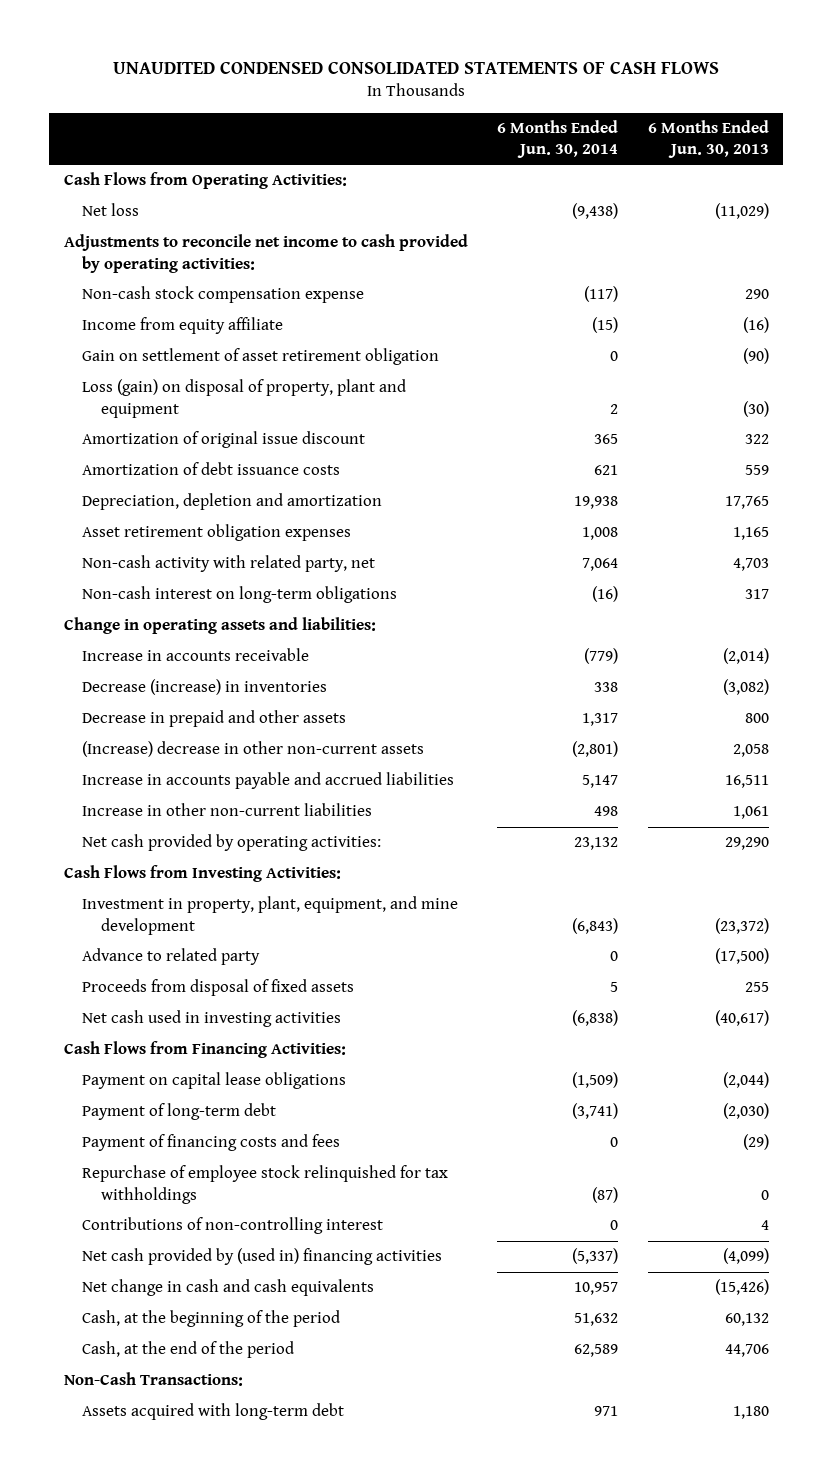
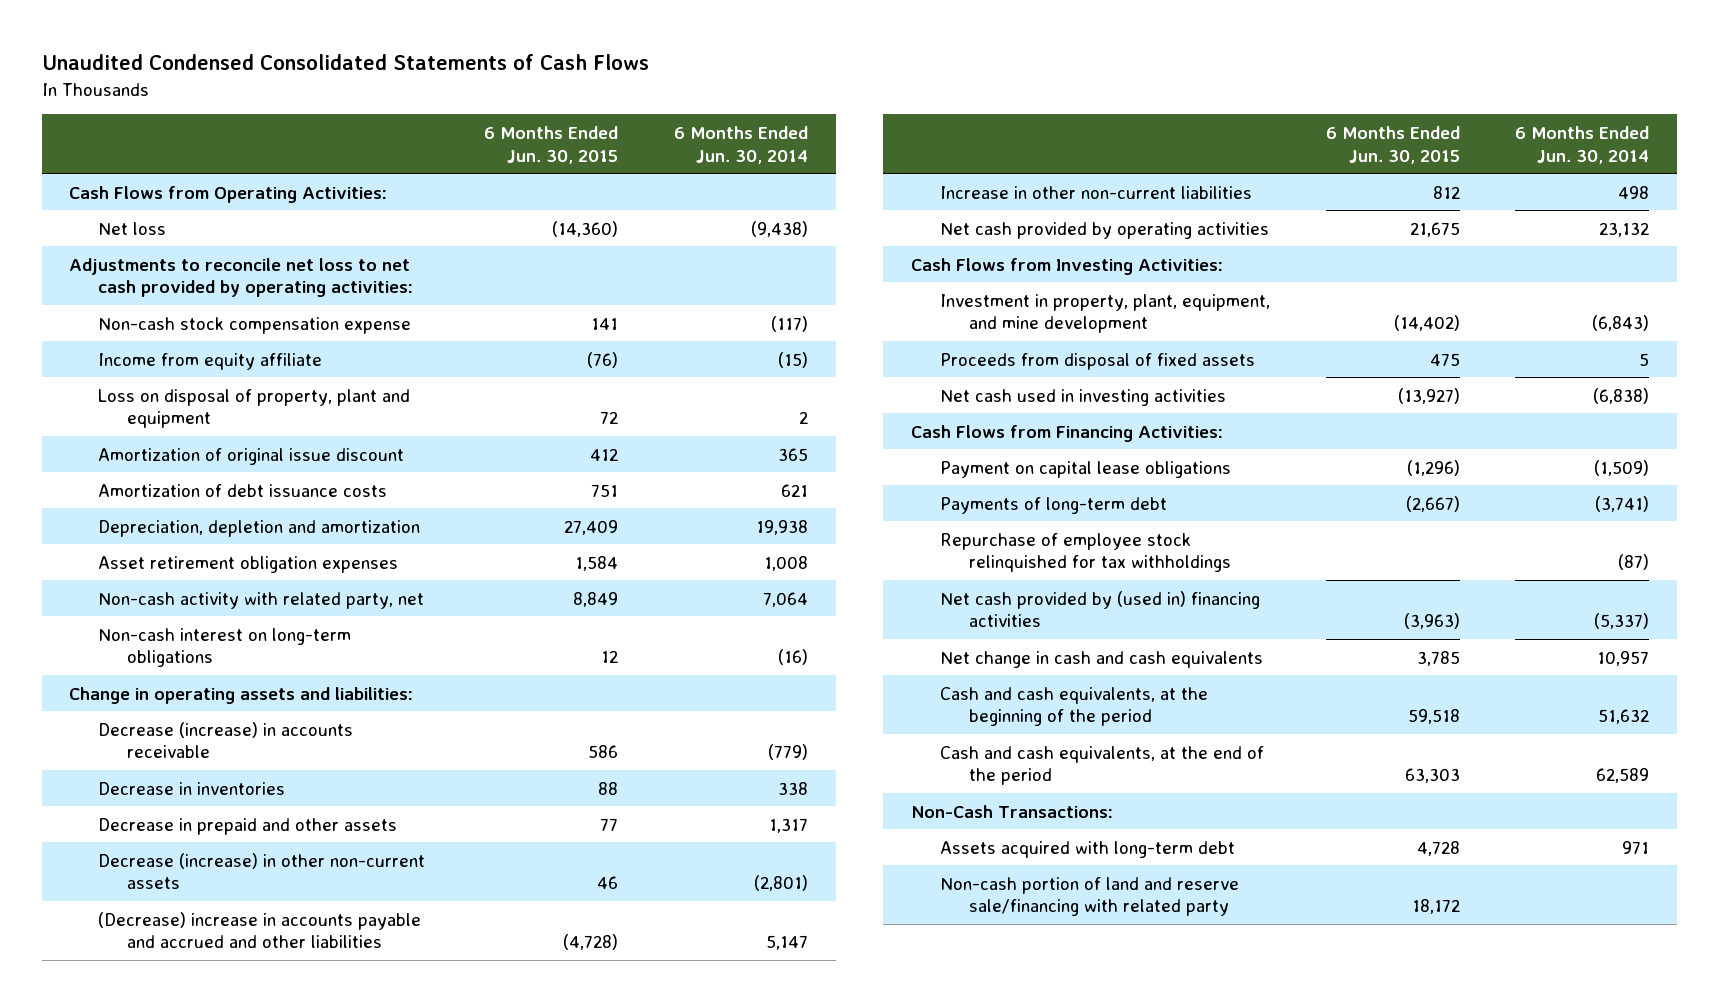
[113,61,720,75] UNAUDITED CONDENSED CONSOLIDATED STATEMENTS OF CASH FLOWS -> [41,54,649,71] Unaudited Condensed Consolidated Statements of Cash Flows
[647,119,769,159] 6 Months Ended Jun. 30, 2013 -> none
none -> [484,125,619,164] 6 Months Ended Jun. 30, 2015
[63,234,468,273] Adjustments to reconcile net income to cash provided by operating activities: -> [69,257,414,298] Adjustments to reconcile net loss to net cash provided by operating activities:
[82,348,440,366] Gain on settlement of asset retirement obligation -> none
[82,379,407,418] Loss (gain) on disposal of property, plant and equipment -> [98,388,411,429] Loss on disposal of property, plant and equipment
[82,648,310,662] Increase in accounts receivable -> [98,721,354,759] Decrease (increase) in accounts receivable
[82,679,328,696] Decrease (increase) in inventories -> [98,781,286,795] Decrease in inventories
[82,741,425,758] (Increase) decrease in other non-current assets -> [98,852,426,890] Decrease (increase) in other non-current assets
[82,772,455,790] Increase in accounts payable and accrued liabilities -> [98,911,422,949] (Decrease) increase in accounts payable and accrued and other liabilities
[82,834,382,852] Net cash provided by operating activities: -> [939,221,1269,239] Net cash provided by operating activities
[82,948,261,966] Advance to related party -> none
[82,1134,341,1152] Payment of financing costs and fees -> none
[82,1103,277,1121] Payment of long-term debt -> [939,496,1167,514] Payments of long-term debt
[82,1217,384,1235] Contributions of non-controlling interest -> none
[82,1310,341,1328] Cash, at the beginning of the period -> [939,686,1208,727] Cash and cash equivalents, at the beginning of the period
[82,1341,295,1359] Cash, at the end of the period -> [939,745,1264,786] Cash and cash equivalents, at the end of the period
none -> [939,876,1239,917] Non-cash portion of land and reserve sale/financing with related party

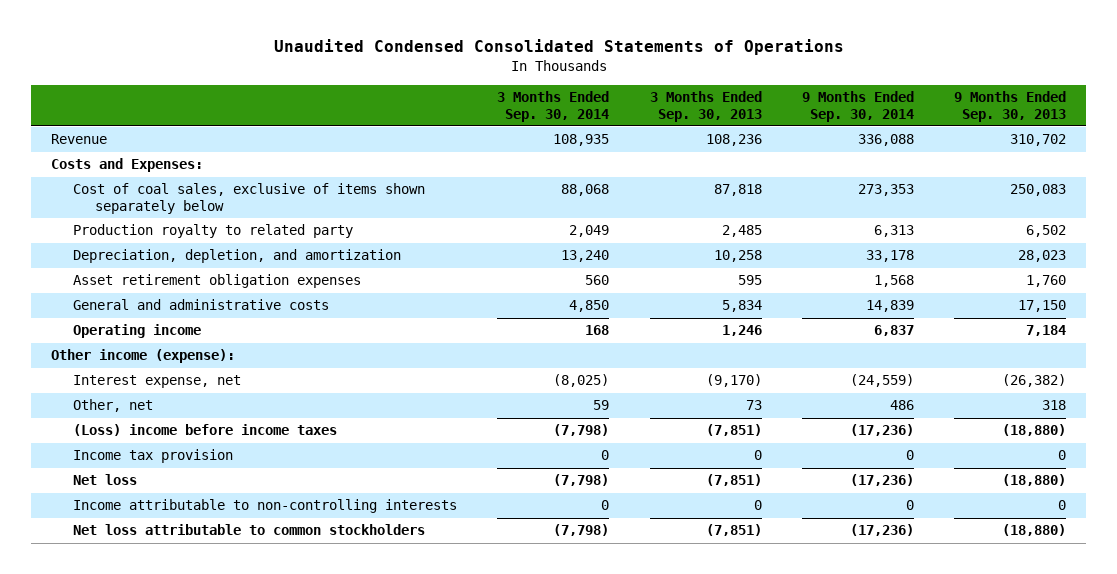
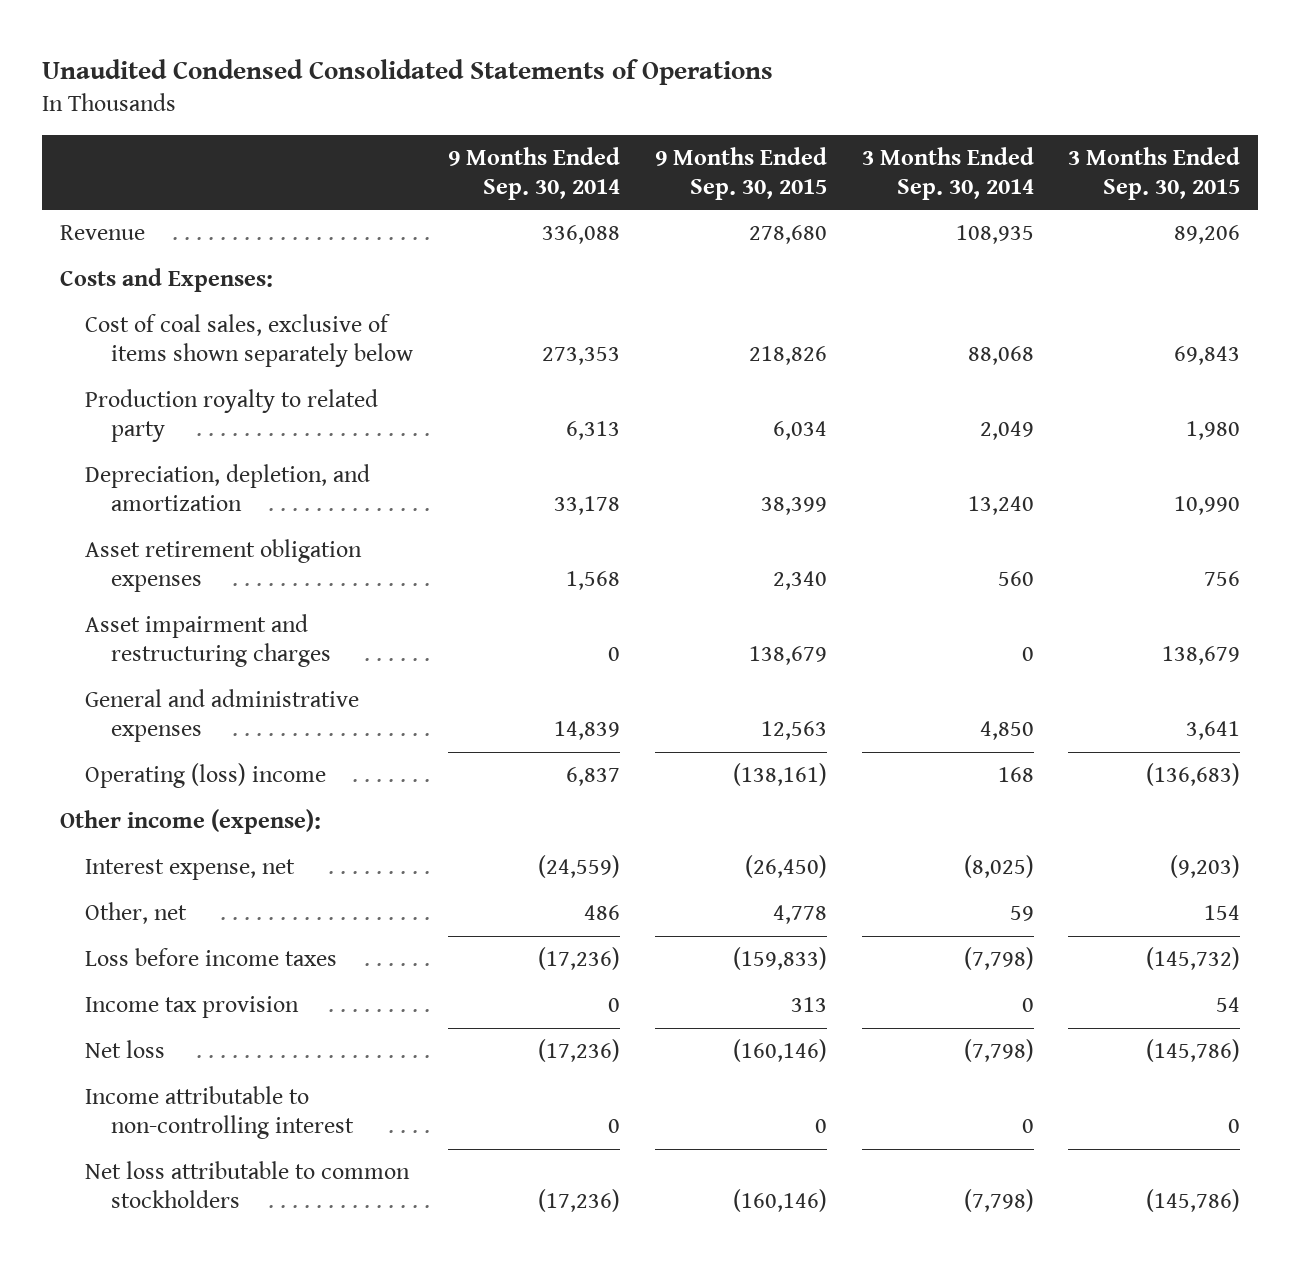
[649,91,762,122] 3 Months Ended Sep. 30, 2013 -> none
[954,91,1067,122] 9 Months Ended Sep. 30, 2013 -> none
none -> [654,146,827,200] 9 Months Ended Sep. 30, 2015
none -> [1068,146,1241,200] 3 Months Ended Sep. 30, 2015
none -> [85,614,332,668] Asset impairment and restructuring charges
[73,299,330,311] General and administrative costs -> [85,689,360,743] General and administrative expenses
[73,324,202,339] Operating income -> [85,763,327,789] Operating (loss) income
[73,424,338,437] (Loss) income before income taxes -> [85,948,338,967] Loss before income taxes
[73,499,458,514] Income attributable to non-controlling interests -> [85,1086,355,1140] Income attributable to non-controlling interest

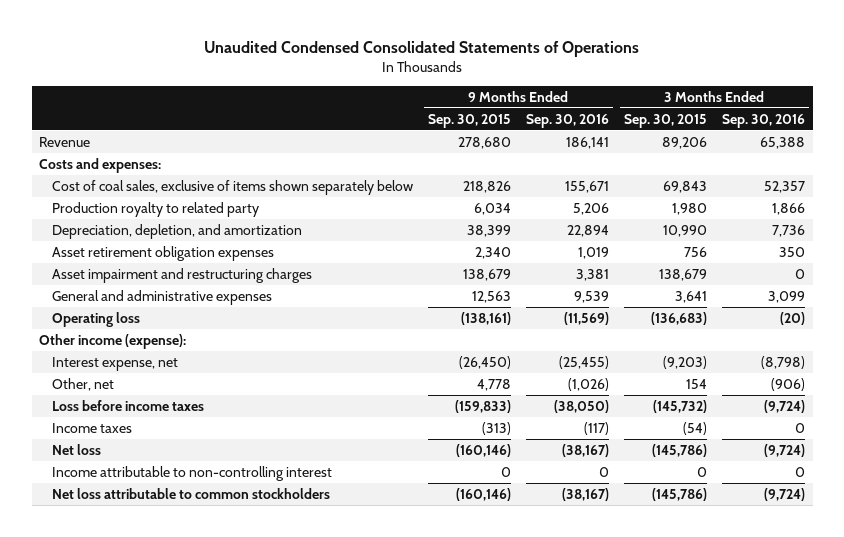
[447,146,620,200] 9 Months Ended Sep. 30, 2014 -> none
[861,146,1034,200] 3 Months Ended Sep. 30, 2014 -> none
none -> [525,113,609,128] Sep. 30, 2016
none -> [722,113,806,128] Sep. 30, 2016
[59,268,273,293] Costs and Expenses: -> [39,157,162,173] Costs and expenses:
[85,763,327,789] Operating (loss) income -> [51,311,140,327] Operating loss
[85,996,300,1019] Income tax provision -> [51,422,132,433] Income taxes
[790,997,827,1013] 313 -> [481,421,511,435] (313)
[1216,997,1241,1013] 54 -> [682,421,707,435] (54)

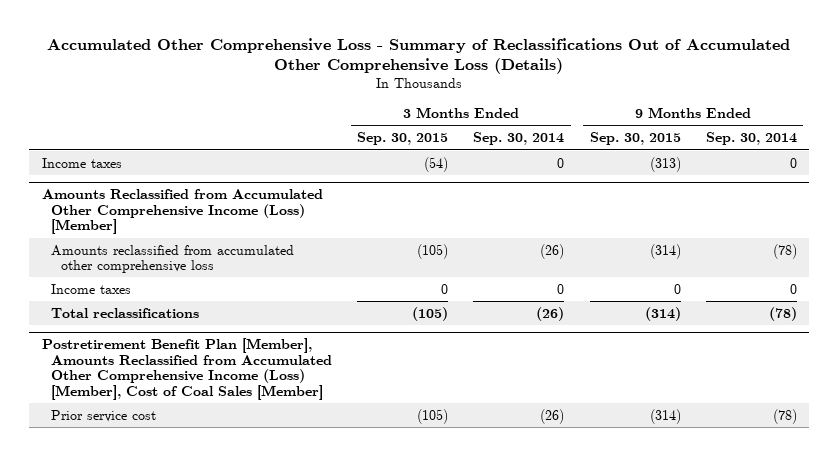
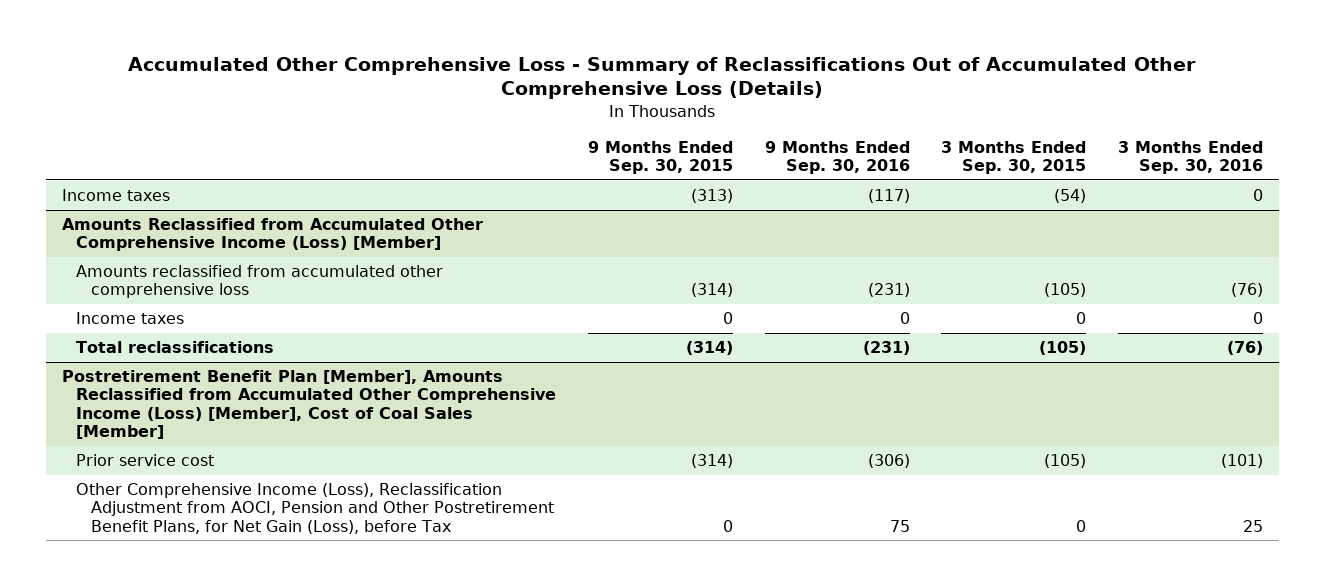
[473,132,565,146] Sep. 30, 2014 -> none
[705,132,797,146] Sep. 30, 2014 -> none
none -> [764,140,910,175] 9 Months Ended Sep. 30, 2016
none -> [1117,140,1263,175] 3 Months Ended Sep. 30, 2016
none -> [76,483,555,534] Other Comprehensive Income (Loss), Reclassification Adjustment from AOCI, Pension and Other Postretirement Benefit Plans, for Net Gain (Loss), before Tax

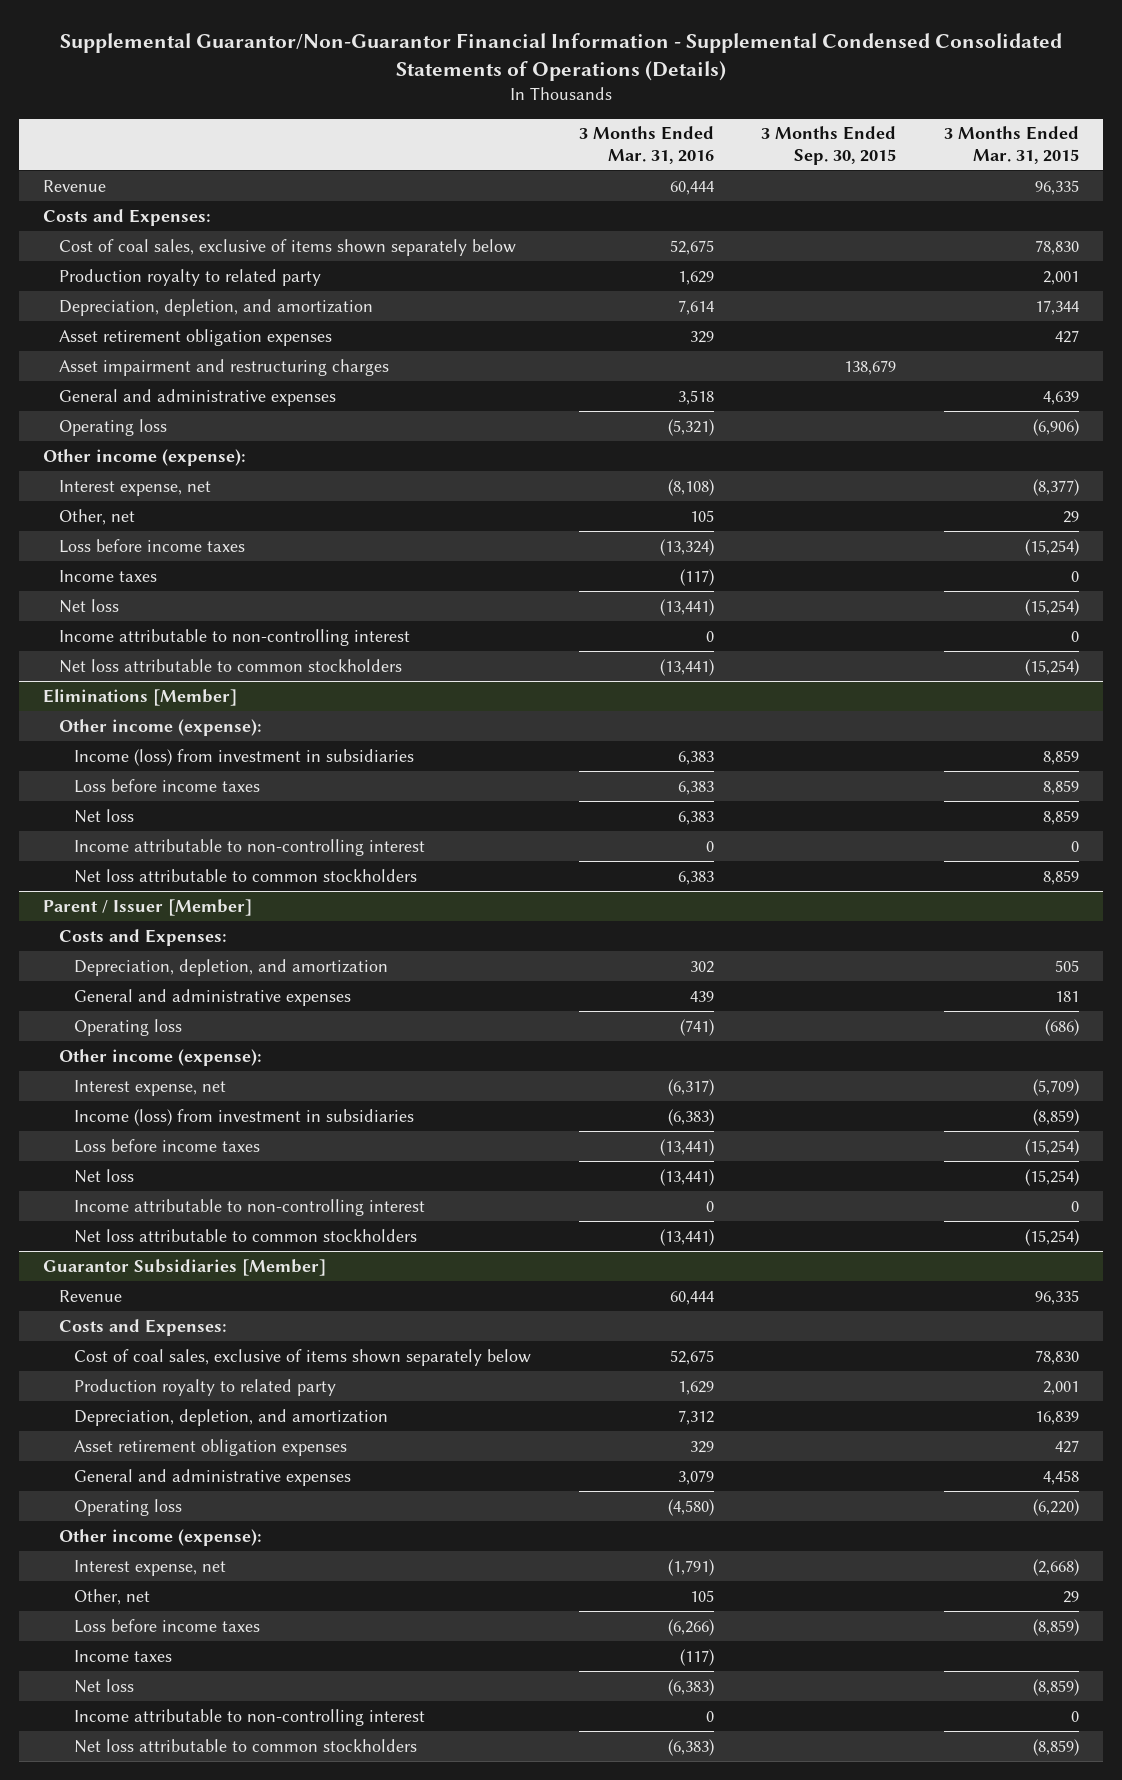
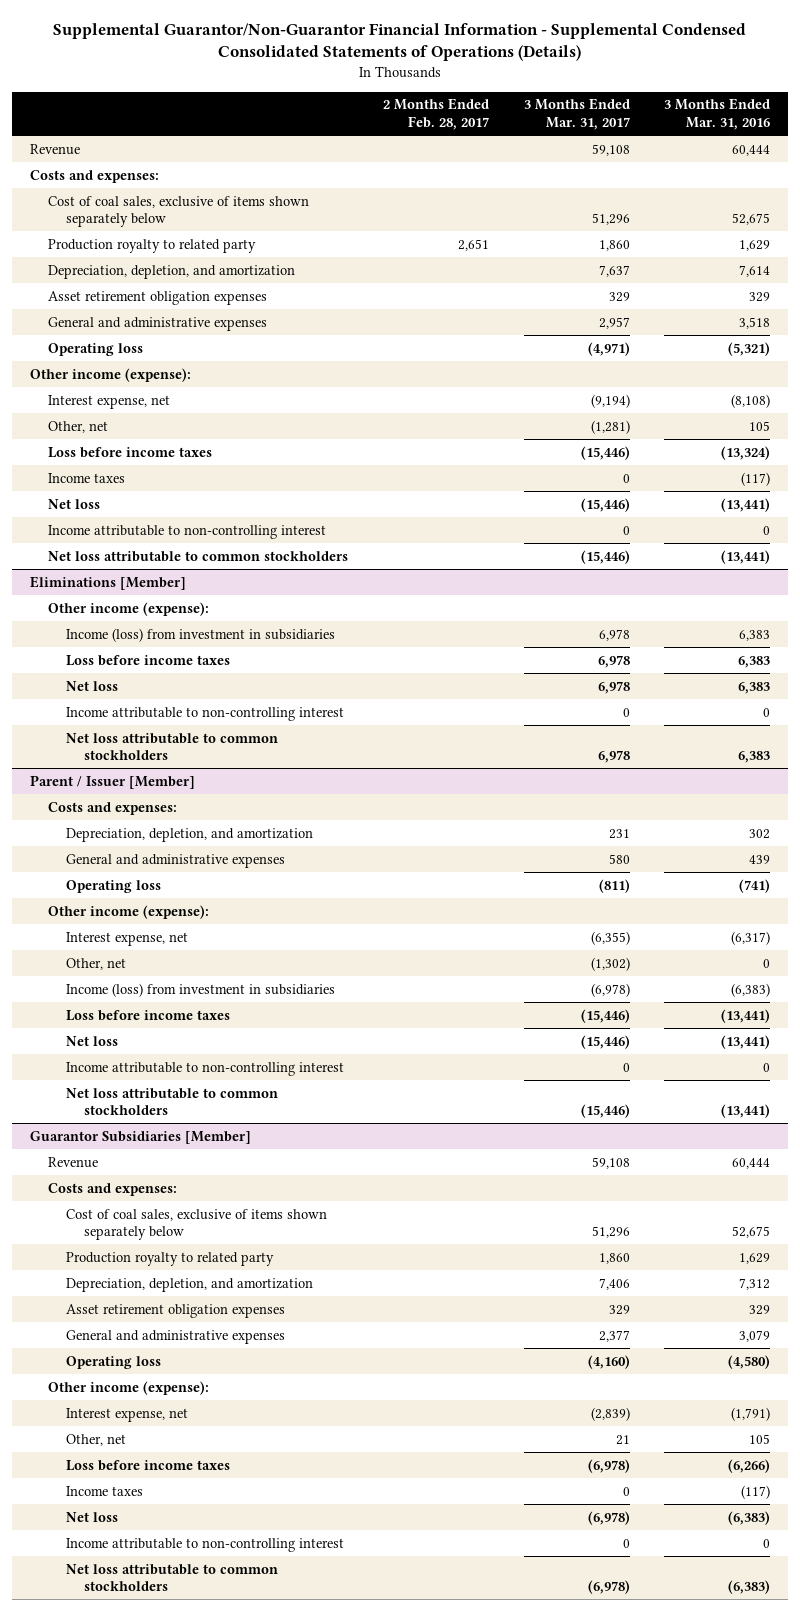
[761,126,897,165] 3 Months Ended Sep. 30, 2015 -> none
[944,126,1080,164] 3 Months Ended Mar. 31, 2015 -> none
none -> [382,98,489,130] 2 Months Ended Feb. 28, 2017
none -> [523,98,630,130] 3 Months Ended Mar. 31, 2017
[43,208,212,226] Costs and Expenses: -> [29,169,159,183] Costs and expenses:
[58,358,389,376] Asset impairment and restructuring charges -> none
[58,928,227,946] Costs and Expenses: -> [47,801,177,815] Costs and expenses:
none -> [65,957,126,970] Other, net
[58,1318,227,1336] Costs and Expenses: -> [47,1182,177,1196] Costs and expenses:

